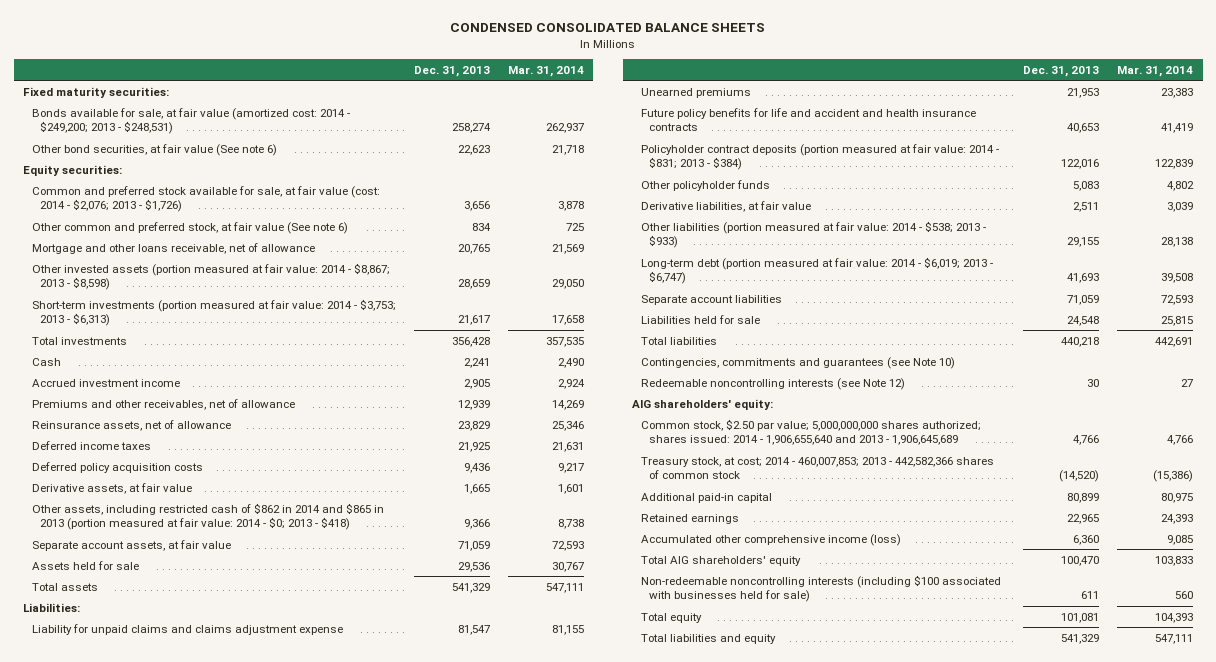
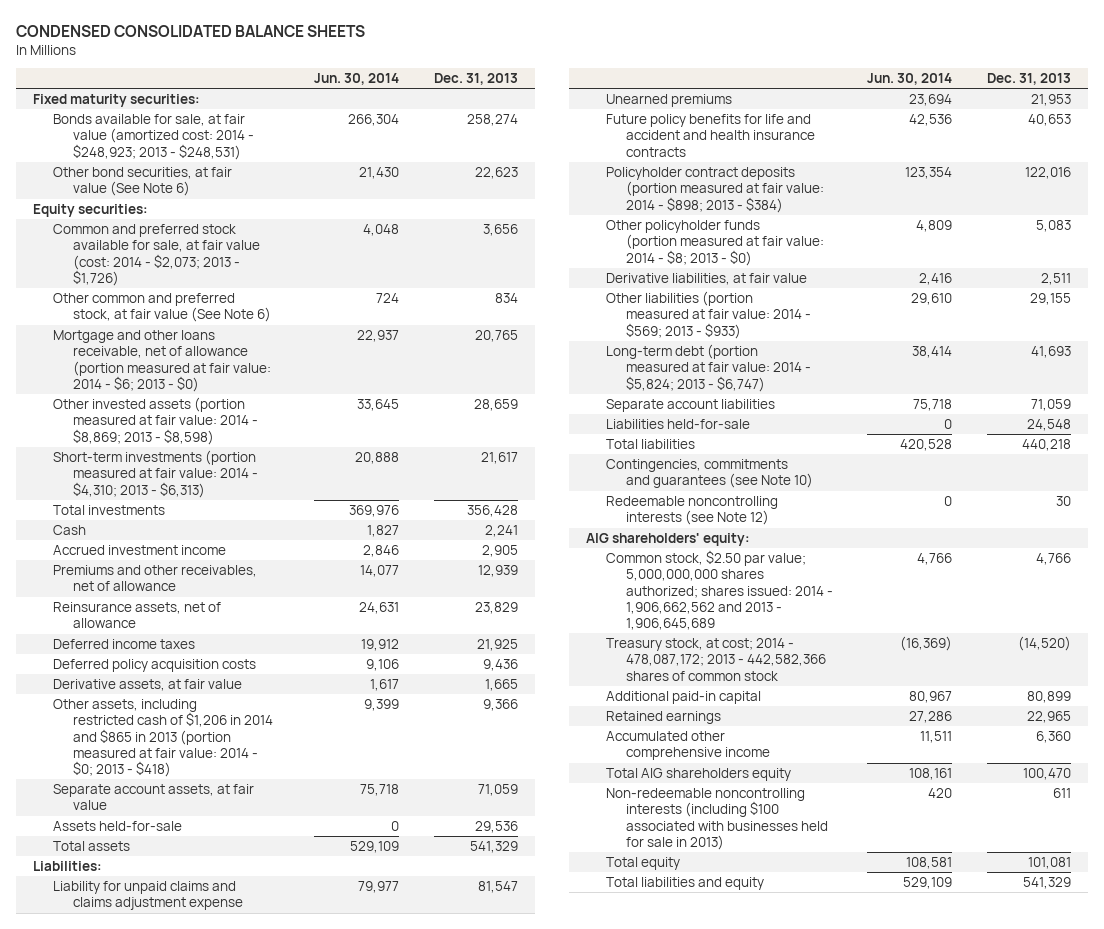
[508,66,585,78] Mar. 31, 2014 -> none
none -> [314,73,400,86] Jun. 30, 2014
[31,107,350,135] Bonds available for sale, at fair value (amortized cost: 2014 - $249,200; 2013 - $248,531) -> [53,114,254,160] Bonds available for sale, at fair value (amortized cost: 2014 - $248,923; 2013 - $248,531)
[31,143,277,156] Other bond securities, at fair value (See note 6) -> [53,167,233,197] Other bond securities, at fair value (See Note 6)
[31,185,380,213] Common and preferred stock available for sale, at fair value (cost: 2014 - $2,076; 2013 - $1,726) -> [53,224,260,286] Common and preferred stock available for sale, at fair value (cost: 2014 - $2,073; 2013 - $1,726)
[31,221,348,234] Other common and preferred stock, at fair value (See note 6) -> [53,293,271,323] Other common and preferred stock, at fair value (See Note 6)
[31,242,315,254] Mortgage and other loans receivable, net of allowance -> [53,330,271,392] Mortgage and other loans receivable, net of allowance (portion measured at fair value: 2014 - $6; 2013 - $0)
[31,262,390,291] Other invested assets (portion measured at fair value: 2014 - $8,867; 2013 - $8,598) -> [53,397,258,445] Other invested assets (portion measured at fair value: 2014 - $8,869; 2013 - $8,598)
[31,298,396,327] Short-term investments (portion measured at fair value: 2014 - $3,753; 2013 - $6,313) -> [53,450,258,498] Short-term investments (portion measured at fair value: 2014 - $4,310; 2013 - $6,313)
[31,502,384,531] Other assets, including restricted cash of $862 in 2014 and $865 in 2013 (portion measured at fair value: 2014 - $0; 2013 - $418) -> [53,699,273,778] Other assets, including restricted cash of $1,206 in 2014 and $865 in 2013 (portion measured at fair value: 2014 - $0; 2013 - $418)
[31,560,139,570] Assets held for sale -> [53,821,183,832] Assets held-for-sale
[640,143,999,171] Policyholder contract deposits (portion measured at fair value: 2014 - $831; 2013 - $384) -> [605,167,824,213] Policyholder contract deposits (portion measured at fair value: 2014 - $898; 2013 - $384)
[640,179,770,191] Other policyholder funds -> [605,220,824,266] Other policyholder funds (portion measured at fair value: 2014 - $8; 2013 - $0)
[640,220,986,249] Other liabilities (portion measured at fair value: 2014 - $538; 2013 - $933) -> [605,291,811,339] Other liabilities (portion measured at fair value: 2014 - $569; 2013 - $933)
[640,256,993,285] Long-term debt (portion measured at fair value: 2014 - $6,019; 2013 - $6,747) -> [605,344,811,392] Long-term debt (portion measured at fair value: 2014 - $5,824; 2013 - $6,747)
[640,314,760,324] Liabilities held for sale -> [605,419,750,430] Liabilities held-for-sale
[640,418,981,446] Common stock, $2.50 par value; 5,000,000,000 shares authorized; shares issued: 2014 - 1,906,655,640 and 2013 - 1,906,645,689 -> [605,550,833,631] Common stock, $2.50 par value; 5,000,000,000 shares authorized; shares issued: 2014 - 1,906,662,562 and 2013 - 1,906,645,689
[640,456,994,480] Treasury stock, at cost; 2014 - 460,007,853; 2013 - 442,582,366 shares of common stock -> [605,638,826,681] Treasury stock, at cost; 2014 - 478,087,172; 2013 - 442,582,366 shares of common stock
[640,533,901,546] Accumulated other comprehensive income (loss) -> [605,731,770,761] Accumulated other comprehensive income
[640,555,801,566] Total AIG shareholders' equity -> [605,768,791,782] Total AIG shareholders equity
[640,574,1001,603] Non-redeemable noncontrolling interests (including $100 associated with businesses held for sale) -> [605,788,828,850] Non-redeemable noncontrolling interests (including $100 associated with businesses held for sale in 2013)

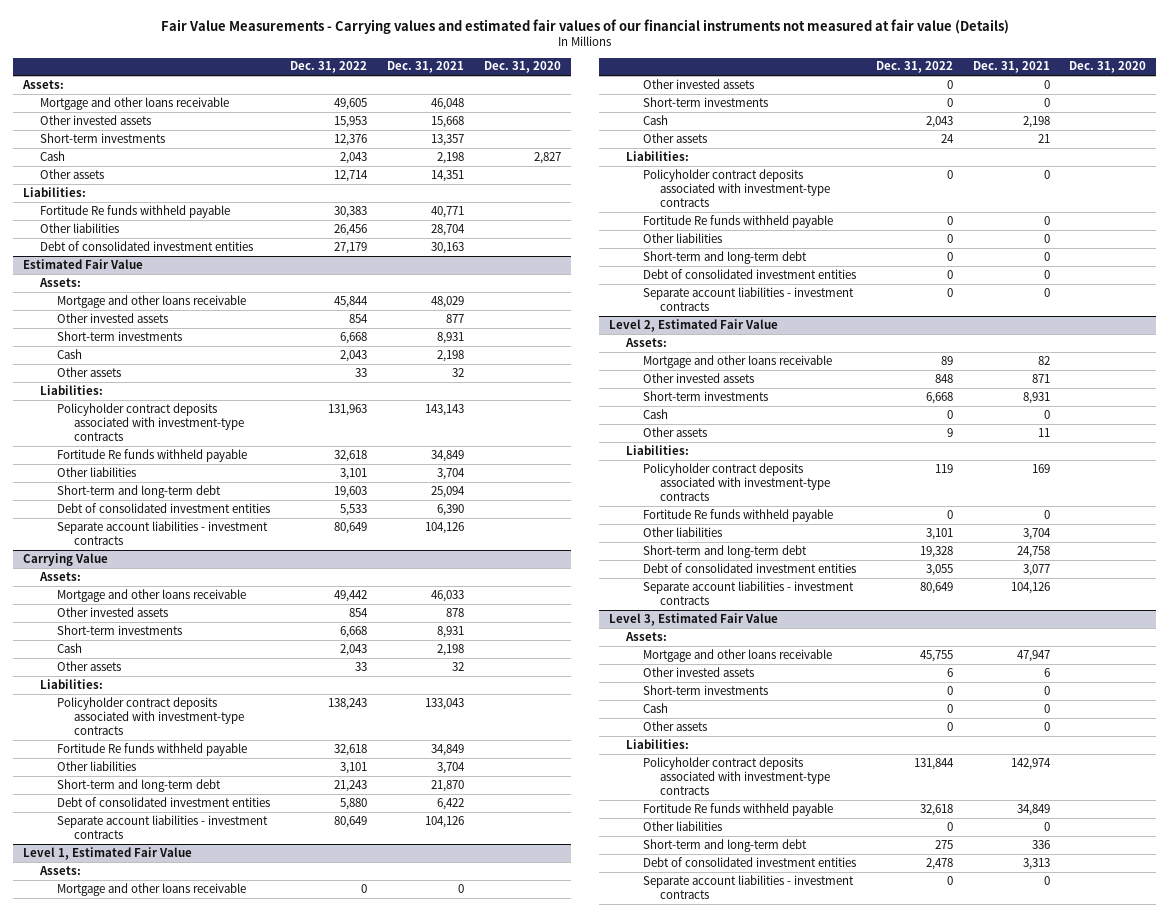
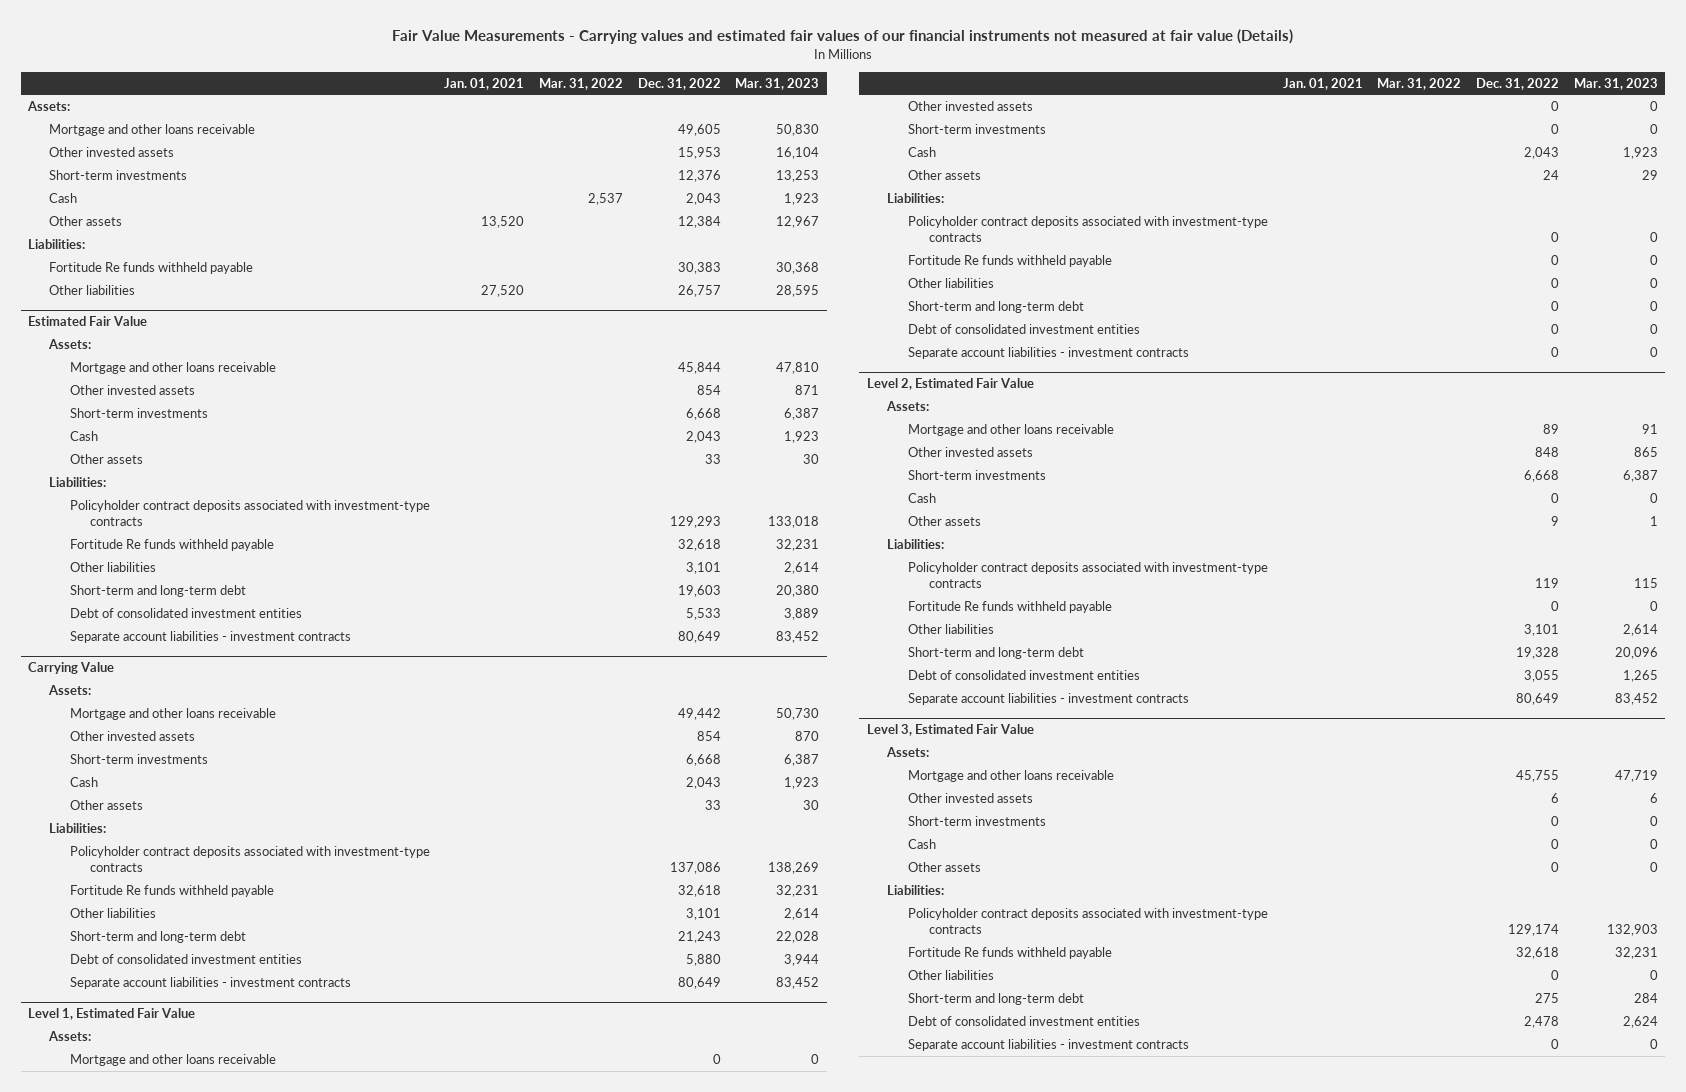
[386,61,464,74] Dec. 31, 2021 -> none
[483,61,561,74] Dec. 31, 2020 -> none
none -> [444,77,525,90] Jan. 01, 2021
none -> [539,77,624,90] Mar. 31, 2022
none -> [735,77,820,90] Mar. 31, 2023
[334,169,369,182] 12,714 -> [677,216,721,229] 12,384
[40,240,254,251] Debt of consolidated investment entities -> none
[334,223,368,236] 26,456 -> [677,285,721,298] 26,757
[328,403,368,416] 131,963 -> [669,516,721,529] 129,293
[328,697,368,710] 138,243 -> [669,862,721,875] 137,086
[913,757,954,770] 131,844 -> [1508,924,1560,937] 129,174

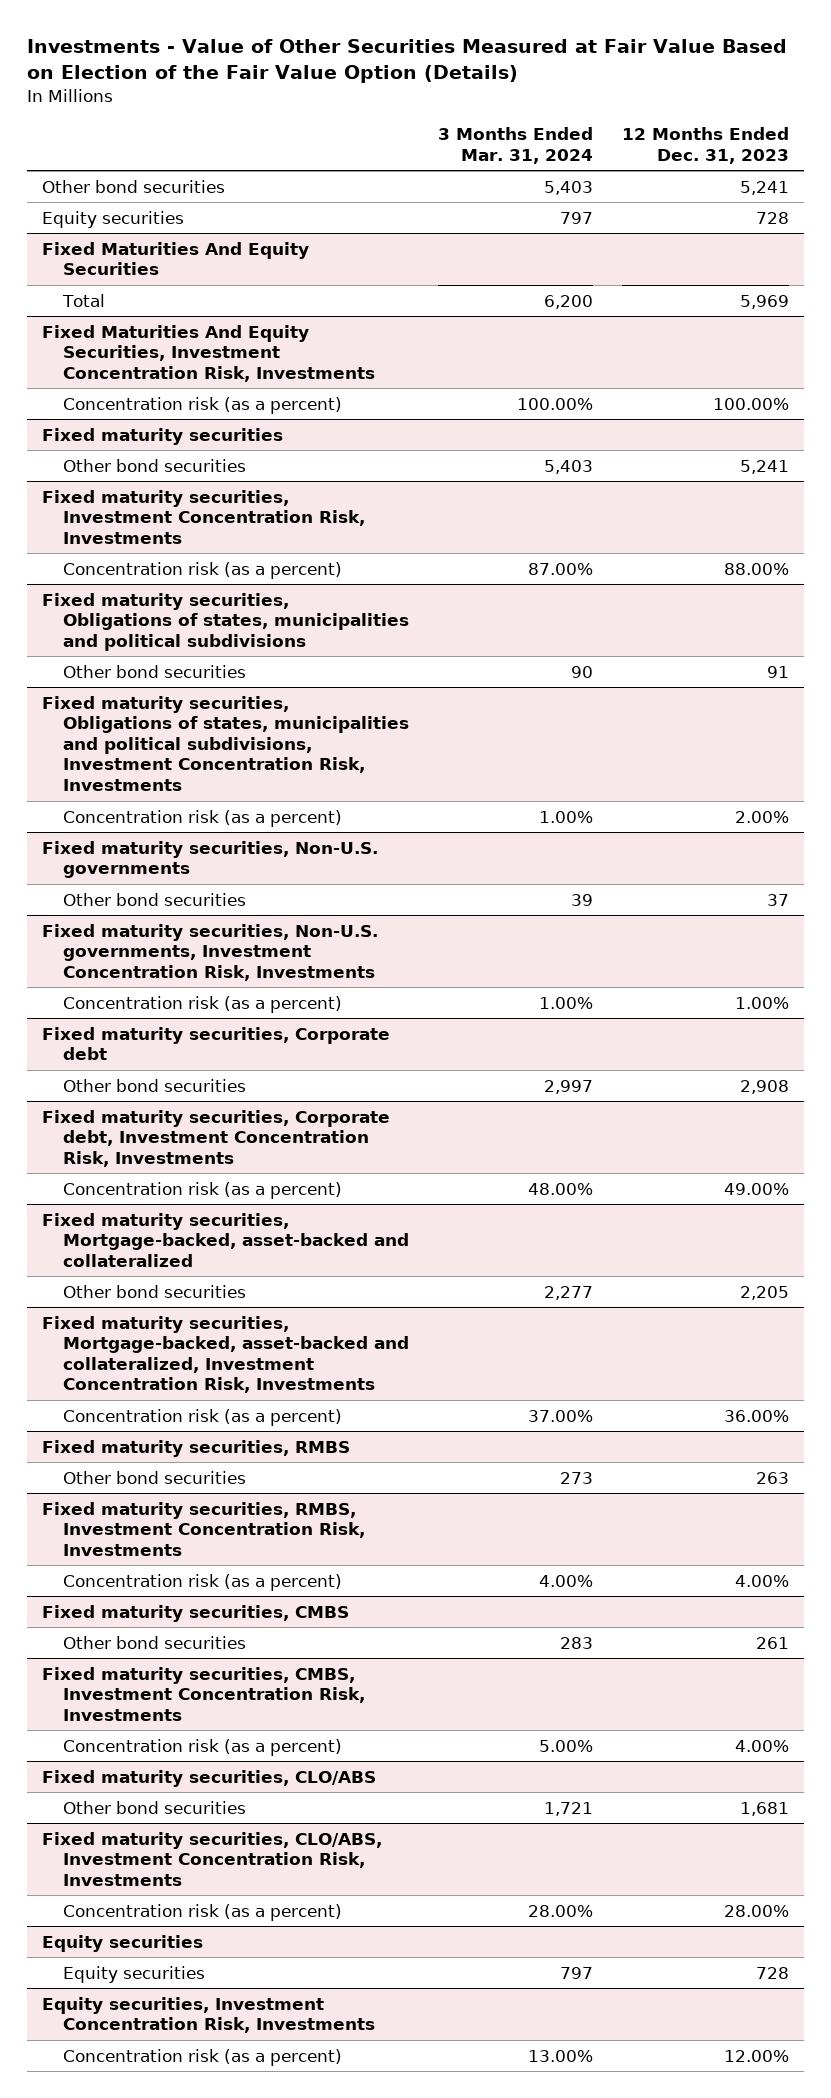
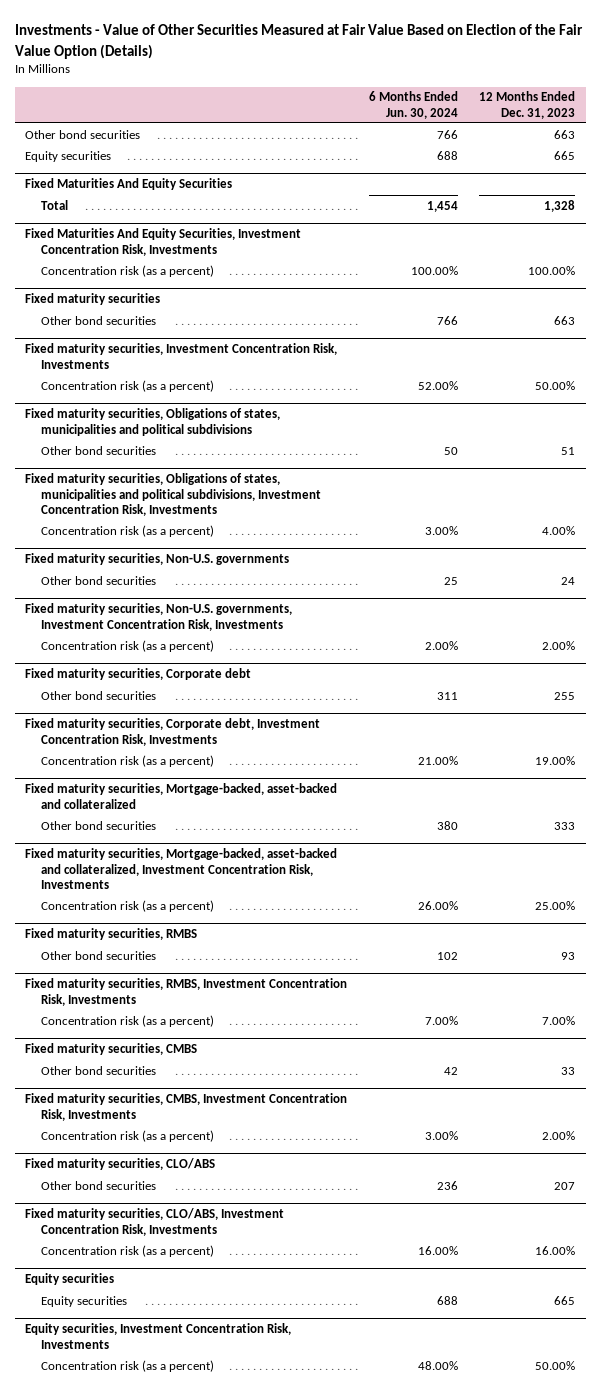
[438,127,594,164] 3 Months Ended Mar. 31, 2024 -> none
none -> [368,91,458,119] 6 Months Ended Jun. 30, 2024
[740,180,790,195] 5,241 -> [554,129,576,139] 663
[756,211,790,224] 728 -> [554,150,576,160] 665
[740,294,790,309] 5,969 -> [544,199,576,212] 1,328
[740,459,790,474] 5,241 -> [554,315,576,325] 663
[724,562,790,575] 88.00% -> [535,380,576,390] 50.00%
[767,665,790,678] 91 -> [561,446,576,455] 51
[735,810,790,823] 2.00% -> [542,525,576,535] 4.00%
[767,893,790,906] 37 -> [561,576,576,585] 24
[735,996,790,1009] 1.00% -> [542,640,576,650] 2.00%
[740,1079,790,1094] 2,908 -> [554,691,576,700] 255
[724,1182,790,1195] 49.00% -> [535,755,576,765] 19.00%
[740,1285,790,1300] 2,205 -> [554,821,576,830] 333
[724,1409,790,1422] 36.00% -> [535,900,576,910] 25.00%
[756,1471,790,1484] 263 -> [561,951,576,960] 93
[735,1574,790,1587] 4.00% -> [542,1015,576,1025] 7.00%
[756,1636,790,1649] 261 -> [561,1066,576,1075] 33
[735,1739,790,1752] 4.00% -> [542,1130,576,1140] 2.00%
[740,1801,790,1816] 1,681 -> [554,1181,576,1190] 207
[724,1904,790,1917] 28.00% -> [535,1245,576,1255] 16.00%
[756,1966,790,1979] 728 -> [554,1295,576,1305] 665
[724,2049,790,2062] 12.00% -> [535,1360,576,1370] 50.00%

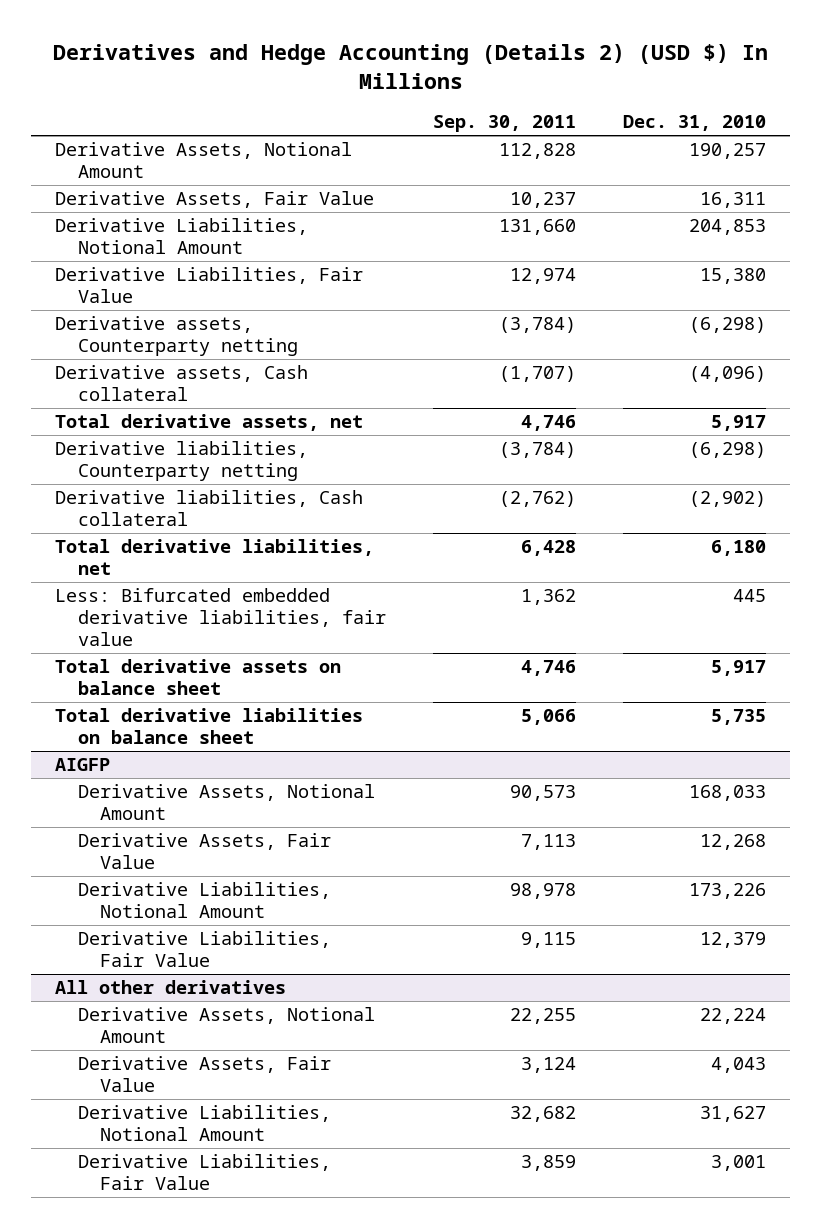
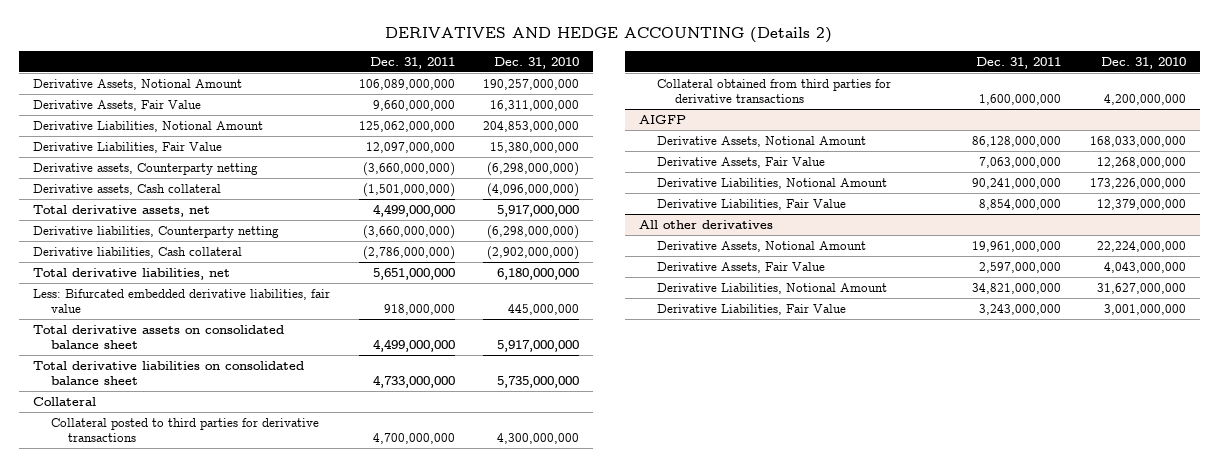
[52,44,768,90] Derivatives and Hedge Accounting (Details 2) (USD $) In Millions -> [385,27,833,44] DERIVATIVES AND HEDGE ACCOUNTING (Details 2)
[432,115,576,133] Sep. 30, 2011 -> none
none -> [369,56,455,69] Dec. 31, 2011
[689,143,767,160] 190,257 -> [483,78,580,90] 190,257,000,000
[700,192,767,209] 16,311 -> [490,99,580,111] 16,311,000,000
[689,219,767,236] 204,853 -> [483,120,580,132] 204,853,000,000
[700,268,767,285] 15,380 -> [490,141,580,153] 15,380,000,000
[689,317,767,334] (6,298) -> [487,161,580,176] (6,298,000,000)
[689,366,767,383] (4,096) -> [487,182,580,197] (4,096,000,000)
[711,415,767,432] 5,917 -> [497,204,580,217] 5,917,000,000
[689,442,767,459] (6,298) -> [487,224,580,239] (6,298,000,000)
[689,491,767,508] (2,902) -> [487,245,580,260] (2,902,000,000)
[711,540,767,557] 6,180 -> [497,267,580,280] 6,180,000,000
[733,589,767,603] 445 -> [508,303,580,315] 445,000,000
[54,659,341,696] Total derivative assets on balance sheet -> [33,324,285,349] Total derivative assets on consolidated balance sheet
[711,660,767,677] 5,917 -> [497,339,580,352] 5,917,000,000
[54,708,363,745] Total derivative liabilities on balance sheet -> [33,360,305,385] Total derivative liabilities on consolidated balance sheet
[711,709,767,726] 5,735 -> [497,375,580,388] 5,735,000,000
none -> [33,396,97,406] Collateral
none -> [50,417,319,442] Collateral posted to third parties for derivative transactions
none -> [657,78,892,103] Collateral obtained from third parties for derivative transactions
[689,785,767,802] 168,033 -> [1089,135,1186,147] 168,033,000,000
[700,834,767,851] 12,268 -> [1096,156,1186,168] 12,268,000,000
[689,883,767,900] 173,226 -> [1089,177,1186,189] 173,226,000,000
[700,932,767,949] 12,379 -> [1096,198,1186,210] 12,379,000,000
[700,1008,767,1025] 22,224 -> [1096,240,1186,252] 22,224,000,000
[711,1057,767,1074] 4,043 -> [1103,261,1186,273] 4,043,000,000
[700,1106,767,1123] 31,627 -> [1096,282,1186,294] 31,627,000,000
[711,1155,767,1172] 3,001 -> [1103,303,1186,315] 3,001,000,000

